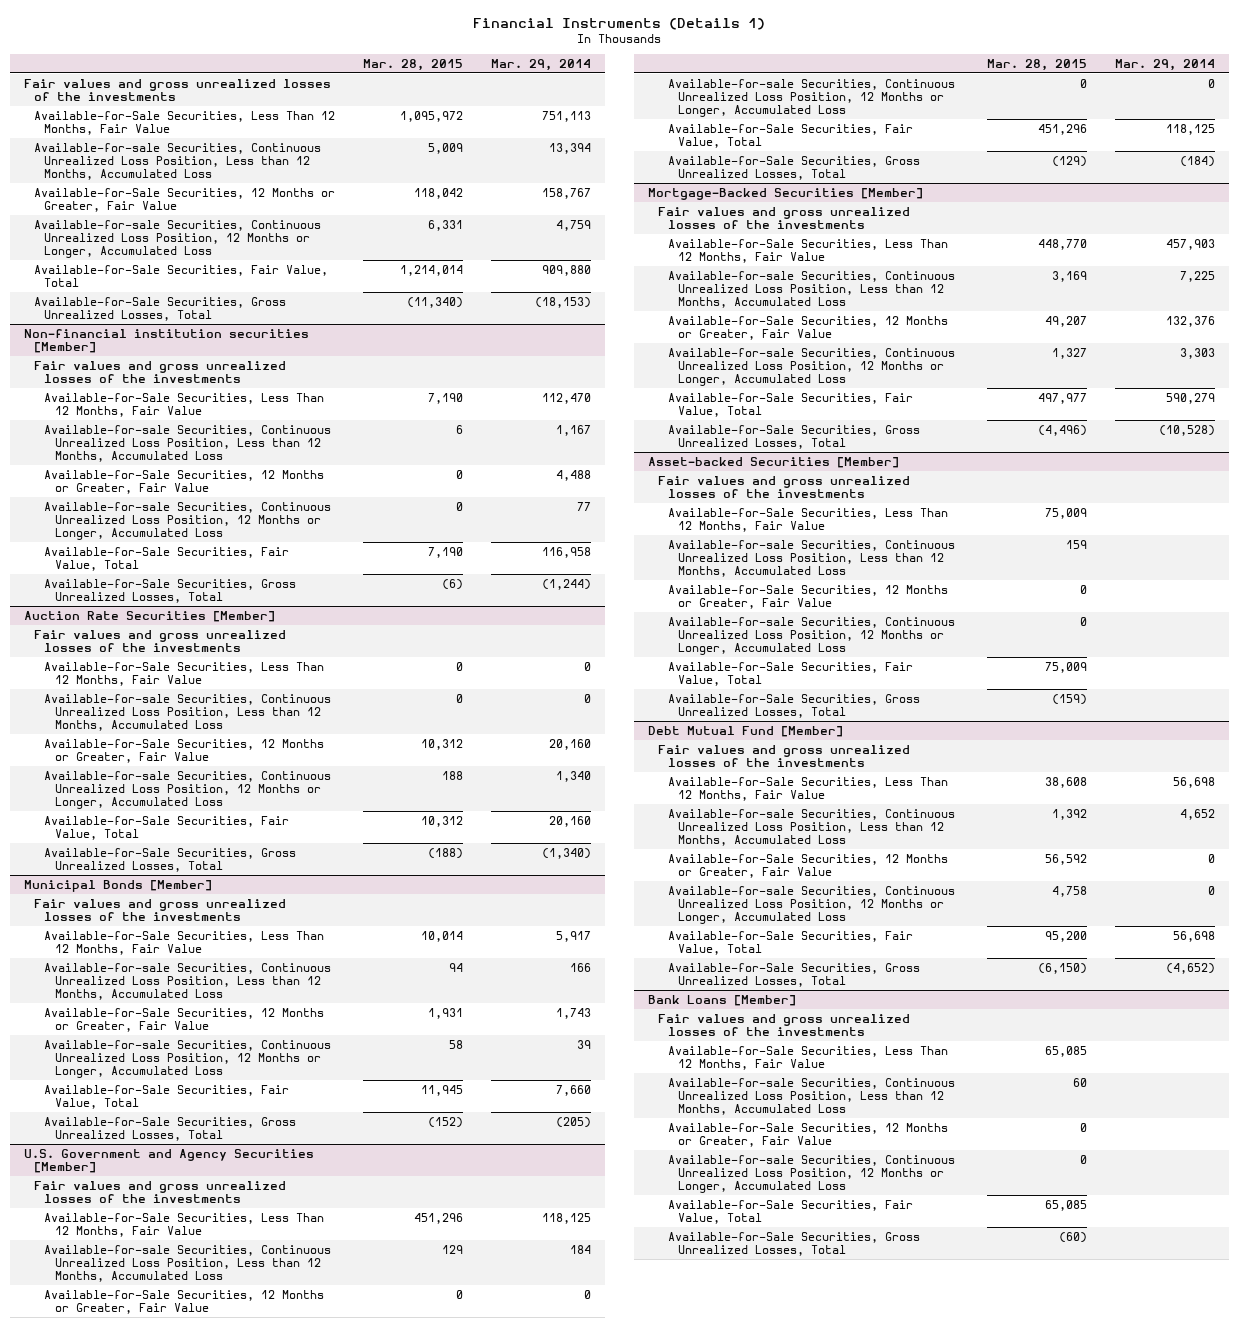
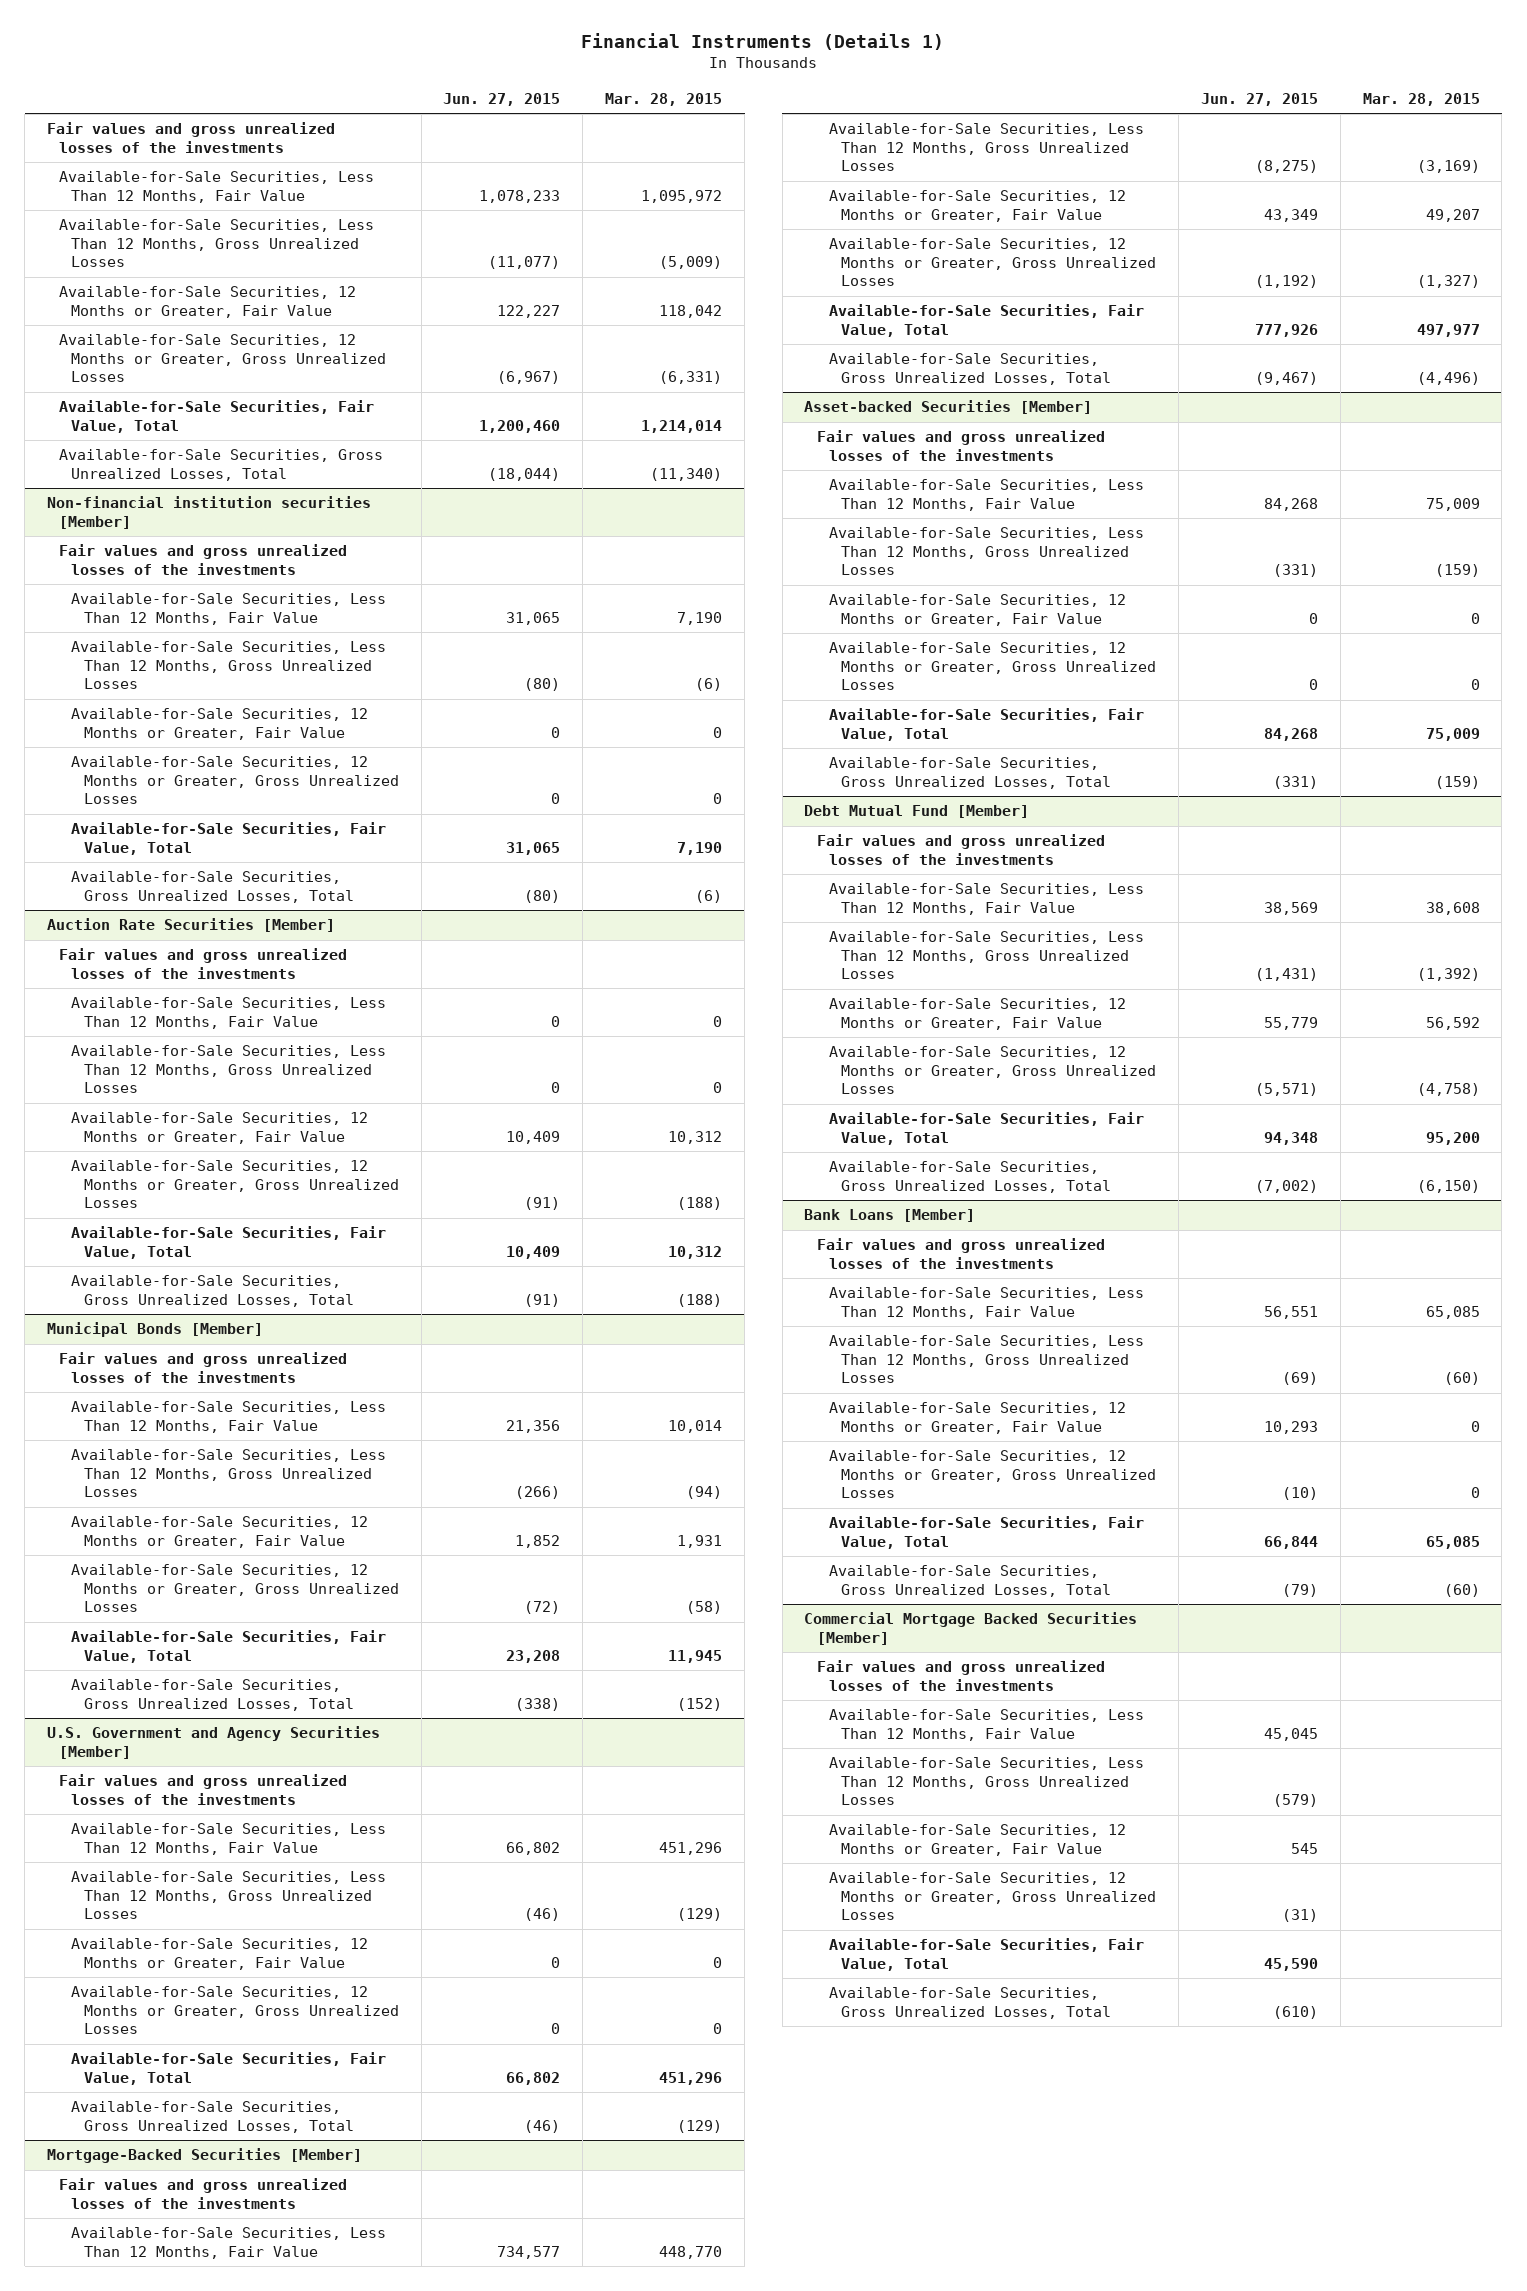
[491,59,592,72] Mar. 29, 2014 -> none
none -> [443,92,561,106] Jun. 27, 2015
[34,142,322,181] Available-for-sale Securities, Continuous Unrealized Loss Position, Less than 12 Months, Accumulated Loss -> [59,219,375,268] Available-for-Sale Securities, Less Than 12 Months, Gross Unrealized Losses
[428,142,464,154] 5,009 -> [659,256,723,270] (5,009)
[34,219,322,259] Available-for-sale Securities, Continuous Unrealized Loss Position, 12 Months or Longer, Accumulated Loss -> [59,334,387,383] Available-for-Sale Securities, 12 Months or Greater, Gross Unrealized Losses
[428,219,464,231] 6,331 -> [659,371,723,385] (6,331)
[44,424,332,463] Available-for-sale Securities, Continuous Unrealized Loss Position, Less than 12 Months, Accumulated Loss -> [71,641,387,690] Available-for-Sale Securities, Less Than 12 Months, Gross Unrealized Losses
[456,424,464,434] 6 -> [695,678,723,692] (6)
[44,501,332,541] Available-for-sale Securities, Continuous Unrealized Loss Position, 12 Months or Longer, Accumulated Loss -> [71,756,399,805] Available-for-Sale Securities, 12 Months or Greater, Gross Unrealized Losses
[44,693,332,732] Available-for-sale Securities, Continuous Unrealized Loss Position, Less than 12 Months, Accumulated Loss -> [71,1045,387,1094] Available-for-Sale Securities, Less Than 12 Months, Gross Unrealized Losses
[44,770,332,810] Available-for-sale Securities, Continuous Unrealized Loss Position, 12 Months or Longer, Accumulated Loss -> [71,1160,399,1209] Available-for-Sale Securities, 12 Months or Greater, Gross Unrealized Losses
[442,770,464,780] 188 -> [677,1197,723,1211] (188)
[44,962,332,1001] Available-for-sale Securities, Continuous Unrealized Loss Position, Less than 12 Months, Accumulated Loss -> [71,1449,387,1498] Available-for-Sale Securities, Less Than 12 Months, Gross Unrealized Losses
[449,962,464,972] 94 -> [686,1486,723,1500] (94)
[44,1039,332,1079] Available-for-sale Securities, Continuous Unrealized Loss Position, 12 Months or Longer, Accumulated Loss -> [71,1564,399,1613] Available-for-Sale Securities, 12 Months or Greater, Gross Unrealized Losses
[449,1039,464,1049] 58 -> [686,1601,723,1615] (58)
[44,1244,332,1283] Available-for-sale Securities, Continuous Unrealized Loss Position, Less than 12 Months, Accumulated Loss -> [71,1871,387,1920] Available-for-Sale Securities, Less Than 12 Months, Gross Unrealized Losses
[442,1244,464,1254] 129 -> [677,1908,723,1922] (129)
[668,78,956,118] Available-for-sale Securities, Continuous Unrealized Loss Position, 12 Months or Longer, Accumulated Loss -> [71,1986,399,2035] Available-for-Sale Securities, 12 Months or Greater, Gross Unrealized Losses
[668,270,956,309] Available-for-sale Securities, Continuous Unrealized Loss Position, Less than 12 Months, Accumulated Loss -> [828,123,1144,172] Available-for-Sale Securities, Less Than 12 Months, Gross Unrealized Losses
[1052,270,1088,282] 3,169 -> [1416,160,1480,174] (3,169)
[668,347,956,387] Available-for-sale Securities, Continuous Unrealized Loss Position, 12 Months or Longer, Accumulated Loss -> [828,238,1157,287] Available-for-Sale Securities, 12 Months or Greater, Gross Unrealized Losses
[1052,347,1088,359] 1,327 -> [1416,275,1480,289] (1,327)
[668,539,956,578] Available-for-sale Securities, Continuous Unrealized Loss Position, Less than 12 Months, Accumulated Loss -> [828,527,1144,576] Available-for-Sale Securities, Less Than 12 Months, Gross Unrealized Losses
[1066,539,1088,549] 159 -> [1434,564,1480,578] (159)
[668,616,956,656] Available-for-sale Securities, Continuous Unrealized Loss Position, 12 Months or Longer, Accumulated Loss -> [828,642,1157,691] Available-for-Sale Securities, 12 Months or Greater, Gross Unrealized Losses
[668,808,956,847] Available-for-sale Securities, Continuous Unrealized Loss Position, Less than 12 Months, Accumulated Loss -> [828,931,1144,980] Available-for-Sale Securities, Less Than 12 Months, Gross Unrealized Losses
[1052,808,1088,820] 1,392 -> [1416,968,1480,982] (1,392)
[668,885,956,925] Available-for-sale Securities, Continuous Unrealized Loss Position, 12 Months or Longer, Accumulated Loss -> [828,1046,1157,1095] Available-for-Sale Securities, 12 Months or Greater, Gross Unrealized Losses
[1052,885,1088,897] 4,758 -> [1416,1083,1480,1097] (4,758)
[668,1077,956,1116] Available-for-sale Securities, Continuous Unrealized Loss Position, Less than 12 Months, Accumulated Loss -> [828,1335,1144,1384] Available-for-Sale Securities, Less Than 12 Months, Gross Unrealized Losses
[1073,1077,1088,1087] 60 -> [1443,1372,1480,1386] (60)
[668,1154,956,1194] Available-for-sale Securities, Continuous Unrealized Loss Position, 12 Months or Longer, Accumulated Loss -> [828,1450,1157,1499] Available-for-Sale Securities, 12 Months or Greater, Gross Unrealized Losses
none -> [804,1612,1138,1645] Commercial Mortgage Backed Securities [Member]
none -> [816,1660,1105,1691] Fair values and gross unrealized losses of the investments
none -> [828,1709,1144,1741] Available-for-Sale Securities, Less Than 12 Months, Fair Value
none -> [828,1757,1144,1806] Available-for-Sale Securities, Less Than 12 Months, Gross Unrealized Losses
none -> [828,1824,1126,1856] Available-for-Sale Securities, 12 Months or Greater, Fair Value
none -> [828,1872,1157,1921] Available-for-Sale Securities, 12 Months or Greater, Gross Unrealized Losses
none -> [828,1938,1144,1971] Available-for-Sale Securities, Fair Value, Total
none -> [828,1987,1112,2019] Available-for-Sale Securities, Gross Unrealized Losses, Total

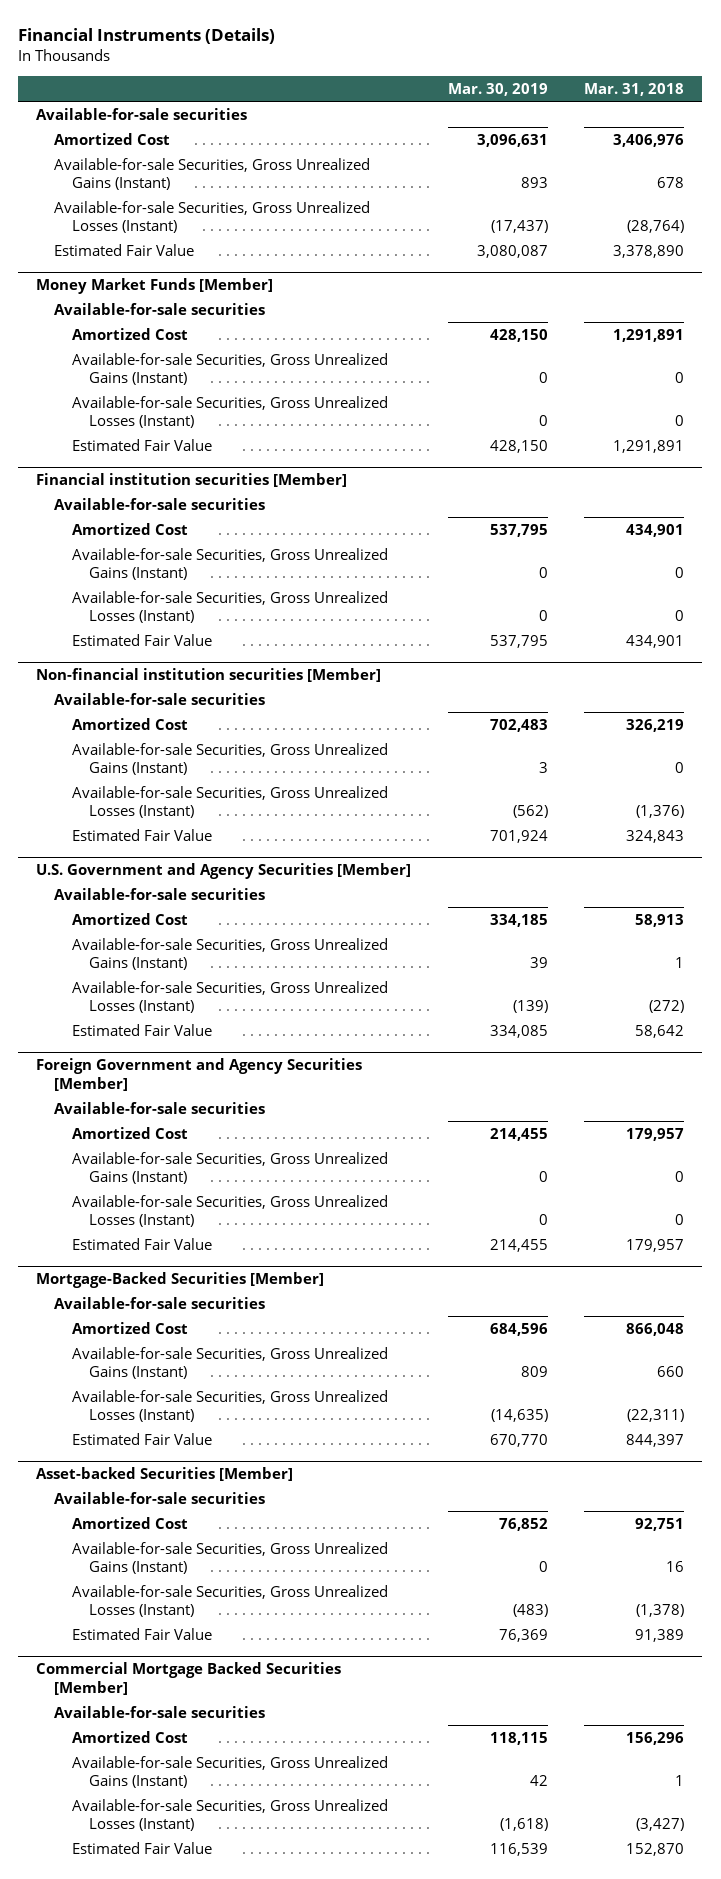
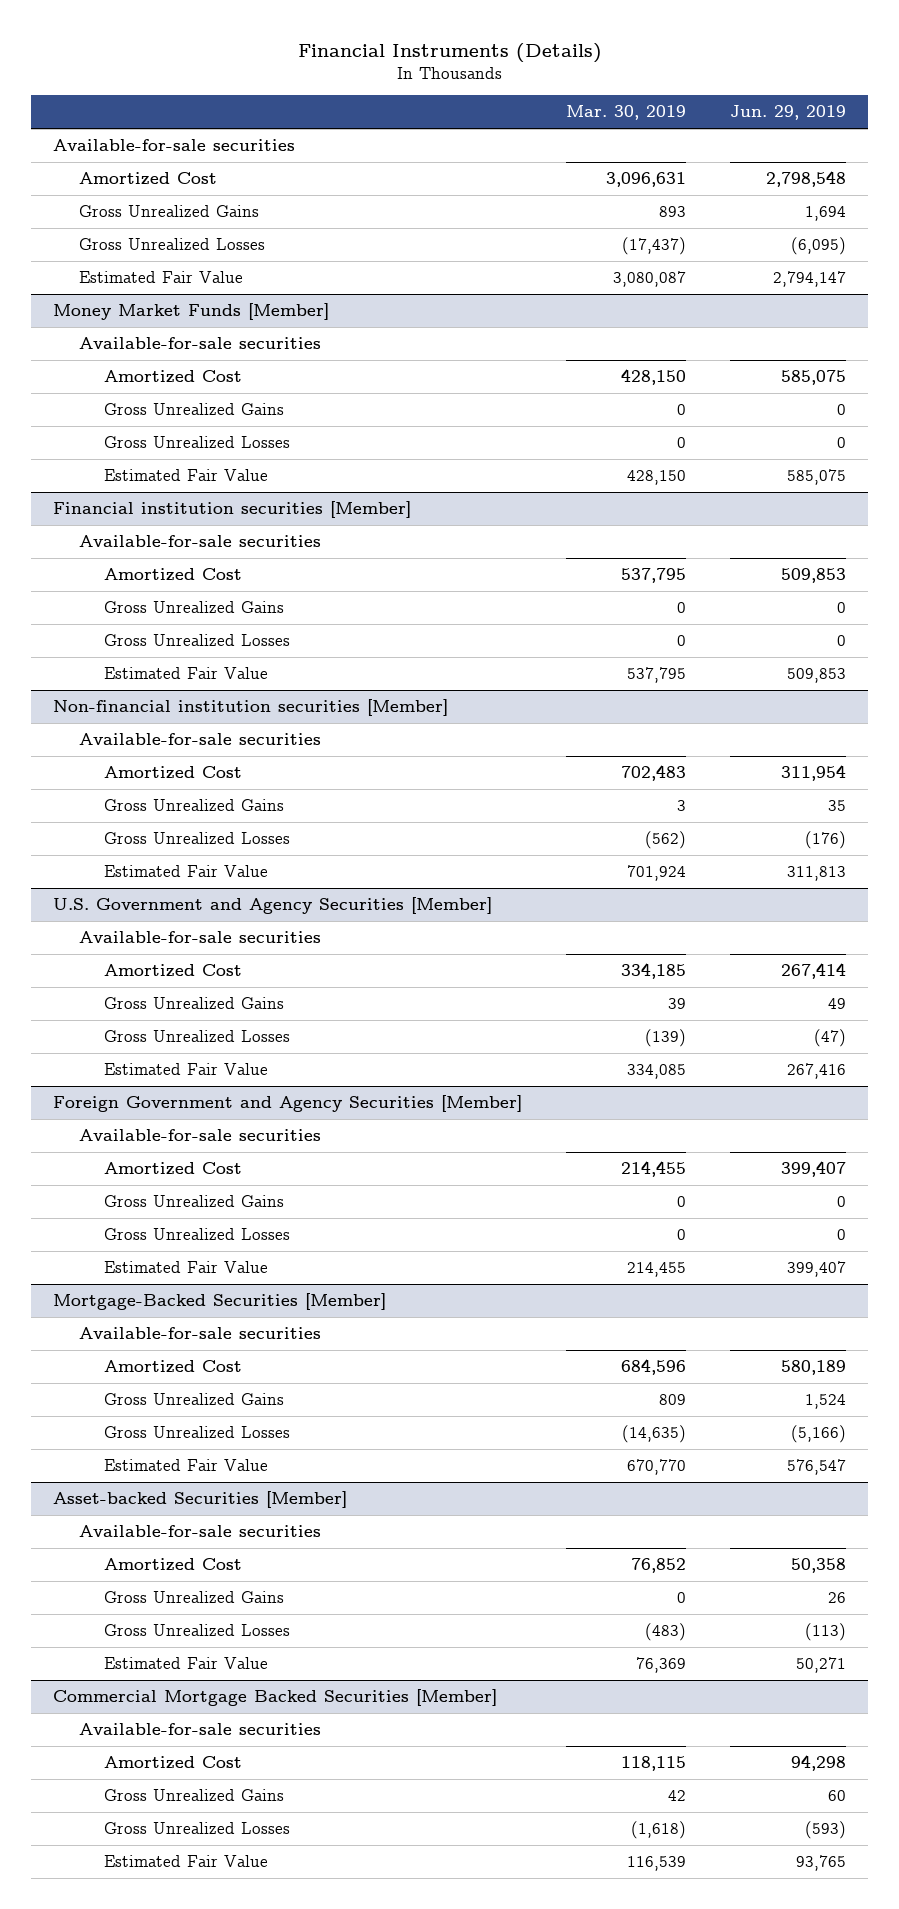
[584,83,685,97] Mar. 31, 2018 -> none
none -> [730,105,847,121] Jun. 29, 2019
[54,157,371,191] Available-for-sale Securities, Gross Unrealized Gains (Instant) -> [78,205,259,218] Gross Unrealized Gains
[54,200,371,234] Available-for-sale Securities, Gross Unrealized Losses (Instant) -> [78,238,265,251] Gross Unrealized Losses
[71,352,388,386] Available-for-sale Securities, Gross Unrealized Gains (Instant) -> none
[71,395,388,429] Available-for-sale Securities, Gross Unrealized Losses (Instant) -> none
none -> [103,403,284,416] Gross Unrealized Gains
none -> [103,436,290,449] Gross Unrealized Losses
[71,547,388,581] Available-for-sale Securities, Gross Unrealized Gains (Instant) -> none
[71,590,388,624] Available-for-sale Securities, Gross Unrealized Losses (Instant) -> none
none -> [103,601,284,614] Gross Unrealized Gains
none -> [103,634,290,647] Gross Unrealized Losses
[71,742,388,776] Available-for-sale Securities, Gross Unrealized Gains (Instant) -> none
none -> [103,799,284,812] Gross Unrealized Gains
[71,785,388,819] Available-for-sale Securities, Gross Unrealized Losses (Instant) -> [103,832,290,845] Gross Unrealized Losses
[71,937,388,971] Available-for-sale Securities, Gross Unrealized Gains (Instant) -> none
none -> [103,997,284,1010] Gross Unrealized Gains
[71,980,388,1014] Available-for-sale Securities, Gross Unrealized Losses (Instant) -> [103,1030,290,1043] Gross Unrealized Losses
[71,1151,388,1185] Available-for-sale Securities, Gross Unrealized Gains (Instant) -> none
[71,1194,388,1228] Available-for-sale Securities, Gross Unrealized Losses (Instant) -> none
none -> [103,1195,284,1208] Gross Unrealized Gains
none -> [103,1228,290,1241] Gross Unrealized Losses
[71,1346,388,1380] Available-for-sale Securities, Gross Unrealized Gains (Instant) -> none
none -> [103,1393,284,1406] Gross Unrealized Gains
[71,1389,388,1423] Available-for-sale Securities, Gross Unrealized Losses (Instant) -> [103,1426,290,1439] Gross Unrealized Losses
[71,1541,388,1575] Available-for-sale Securities, Gross Unrealized Gains (Instant) -> none
none -> [103,1591,284,1604] Gross Unrealized Gains
[71,1584,388,1618] Available-for-sale Securities, Gross Unrealized Losses (Instant) -> [103,1624,290,1637] Gross Unrealized Losses
[71,1755,388,1789] Available-for-sale Securities, Gross Unrealized Gains (Instant) -> none
none -> [103,1789,284,1802] Gross Unrealized Gains
[71,1798,388,1832] Available-for-sale Securities, Gross Unrealized Losses (Instant) -> [103,1822,290,1835] Gross Unrealized Losses

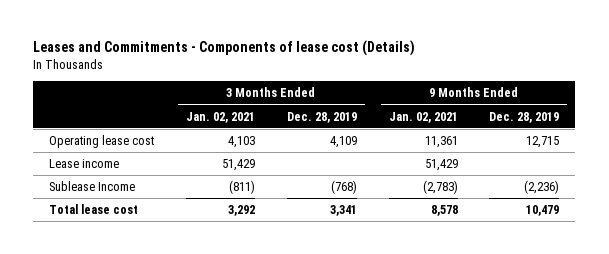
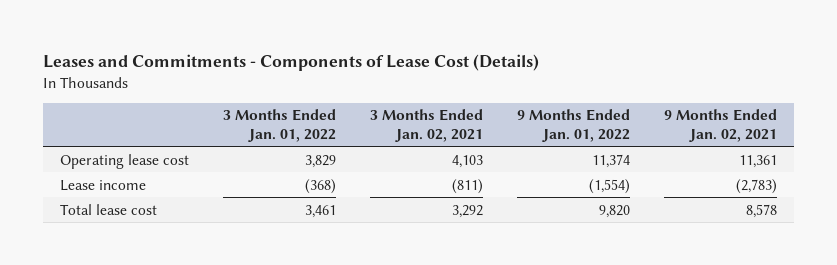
[33,40,416,57] Leases and Commitments - Components of lease cost (Details) -> [43,53,540,71] Leases and Commitments - Components of Lease Cost (Details)
[286,111,357,123] Dec. 28, 2019 -> none
[489,111,560,123] Dec. 28, 2019 -> none
none -> [223,109,337,142] 3 Months Ended Jan. 01, 2022
none -> [517,109,631,142] 9 Months Ended Jan. 01, 2022
[49,180,136,191] Sublease Income -> none
[222,158,256,171] 51,429 -> [452,178,484,194] (811)
[424,158,458,171] 51,429 -> [736,178,778,194] (2,783)

